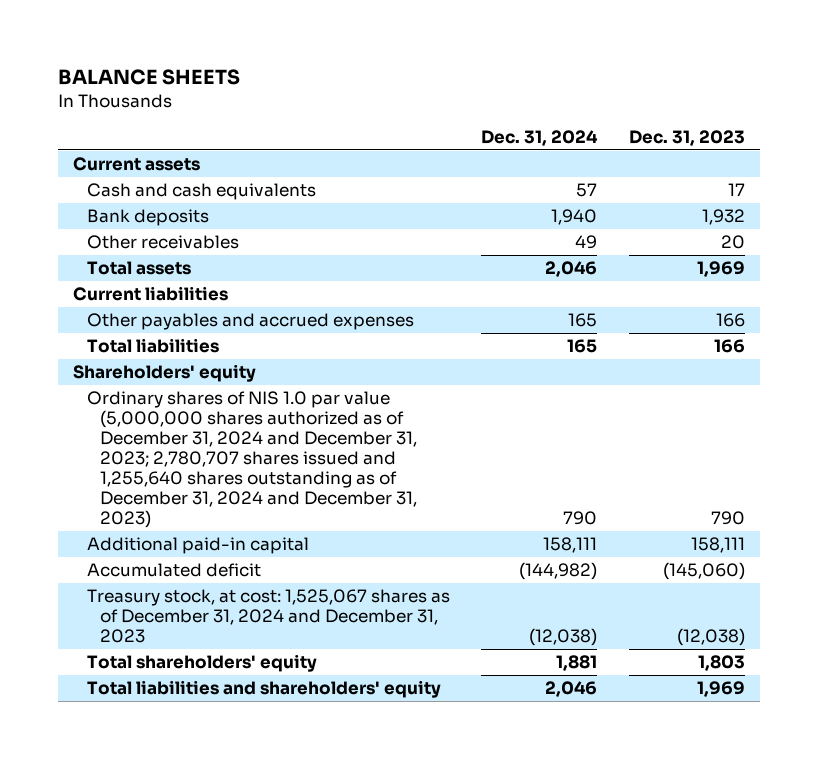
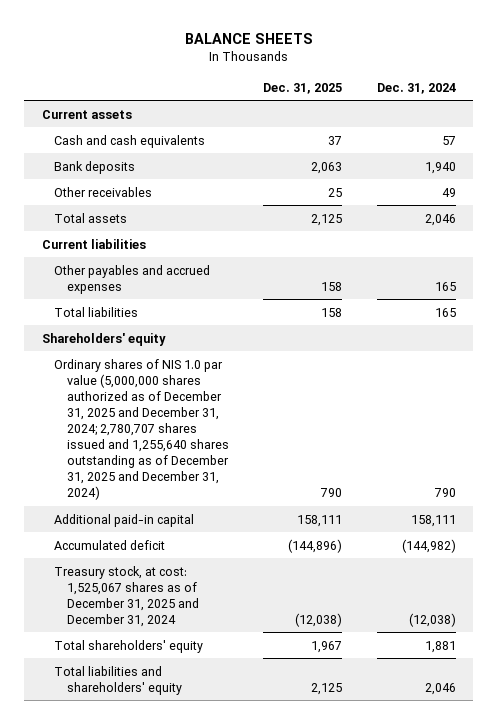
[628,130,745,147] Dec. 31, 2023 -> none
none -> [263,82,343,94] Dec. 31, 2025
[86,391,418,529] Ordinary shares of NIS 1.0 par value (5,000,000 shares authorized as of December 31, 2024 and December 31, 2023; 2,780,707 shares issued and 1,255,640 shares outstanding as of December 31, 2024 and December 31, 2023) -> [54,358,229,501] Ordinary shares of NIS 1.0 par value (5,000,000 shares authorized as of December 31, 2025 and December 31, 2024; 2,780,707 shares issued and 1,255,640 shares outstanding as of December 31, 2025 and December 31, 2024)
[86,589,450,644] Treasury stock, at cost: 1,525,067 shares as of December 31, 2024 and December 31, 2023 -> [54,565,199,627] Treasury stock, at cost: 1,525,067 shares as of December 31, 2025 and December 31, 2024

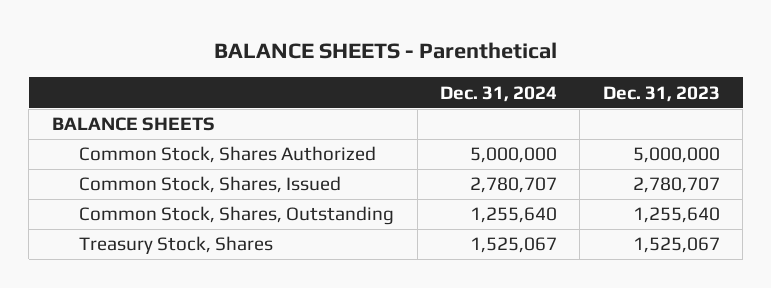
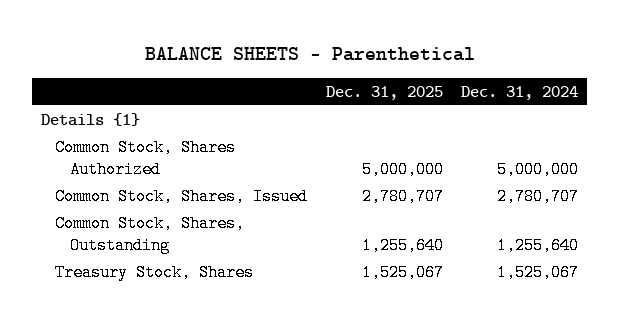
[602,85,720,102] Dec. 31, 2023 -> none
none -> [325,85,443,100] Dec. 31, 2025
[51,117,215,132] BALANCE SHEETS -> [40,112,140,126] Details {1}

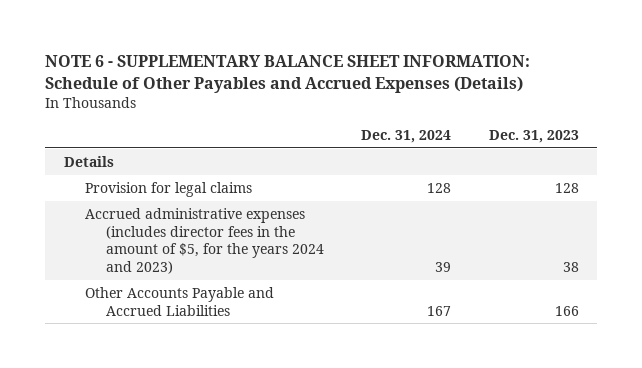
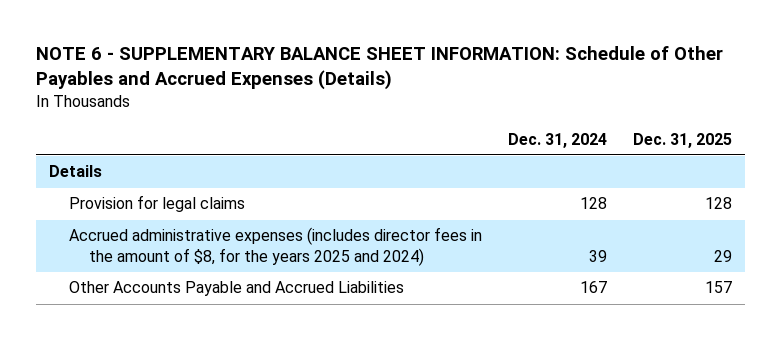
[488,129,579,143] Dec. 31, 2023 -> none
none -> [632,132,732,148] Dec. 31, 2025
[84,208,324,274] Accrued administrative expenses (includes director fees in the amount of $5, for the years 2024 and 2023) -> [68,227,482,266] Accrued administrative expenses (includes director fees in the amount of $8, for the years 2025 and 2024)

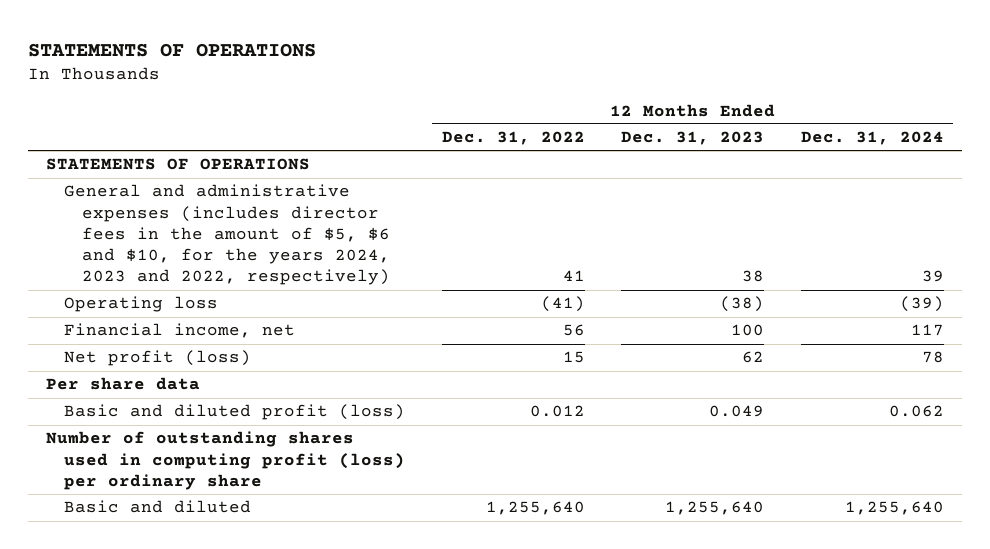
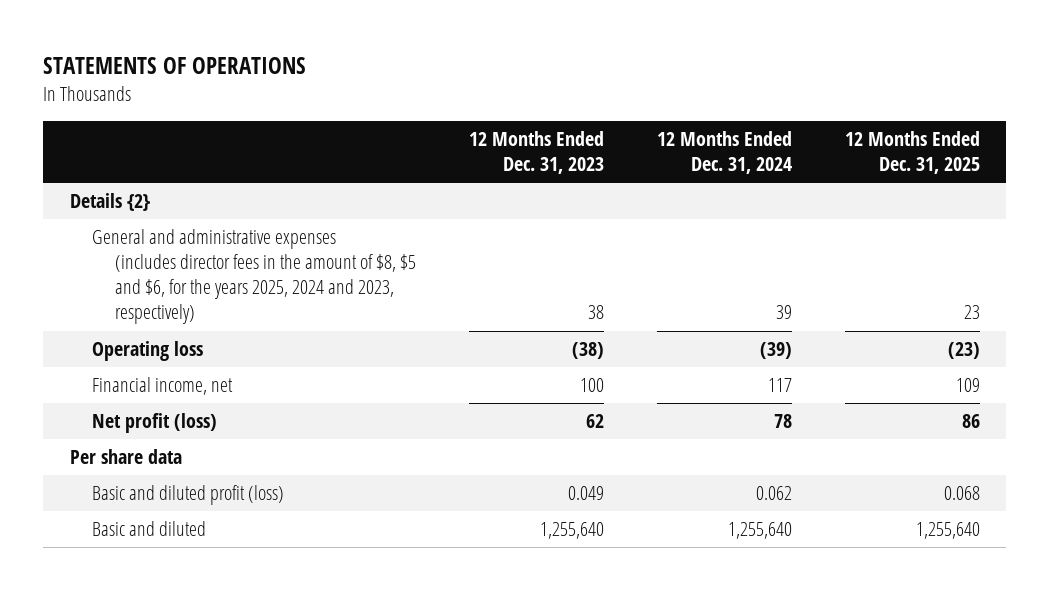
[441,131,585,146] Dec. 31, 2022 -> none
none -> [844,130,980,174] 12 Months Ended Dec. 31, 2025
[46,158,311,171] STATEMENTS OF OPERATIONS -> [69,193,150,212] Details {2}
[64,184,390,286] General and administrative expenses (includes director fees in the amount of $5, $6 and $10, for the years 2024, 2023 and 2022, respectively) -> [92,229,417,325] General and administrative expenses (includes director fees in the amount of $8, $5 and $6, for the years 2025, 2024 and 2023, respectively)
[46,431,406,490] Number of outstanding shares used in computing profit (loss) per ordinary share -> none

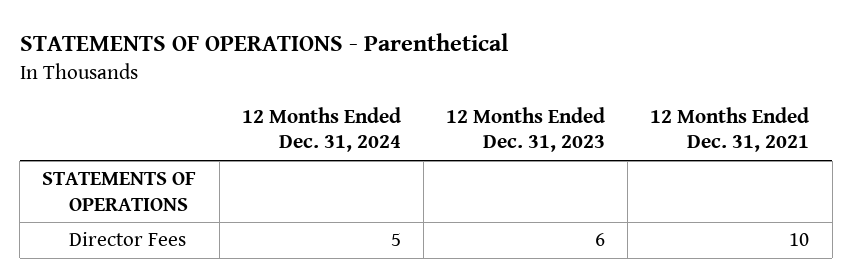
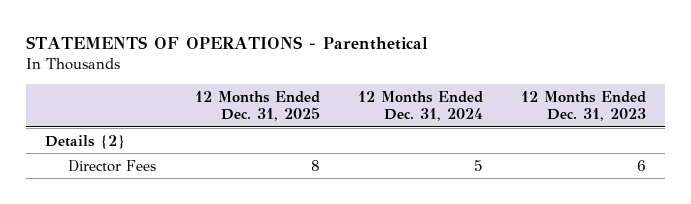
[650,107,810,153] 12 Months Ended Dec. 31, 2021 -> none
none -> [194,90,320,122] 12 Months Ended Dec. 31, 2025
[42,172,197,211] STATEMENTS OF OPERATIONS -> [45,134,126,149] Details {2}

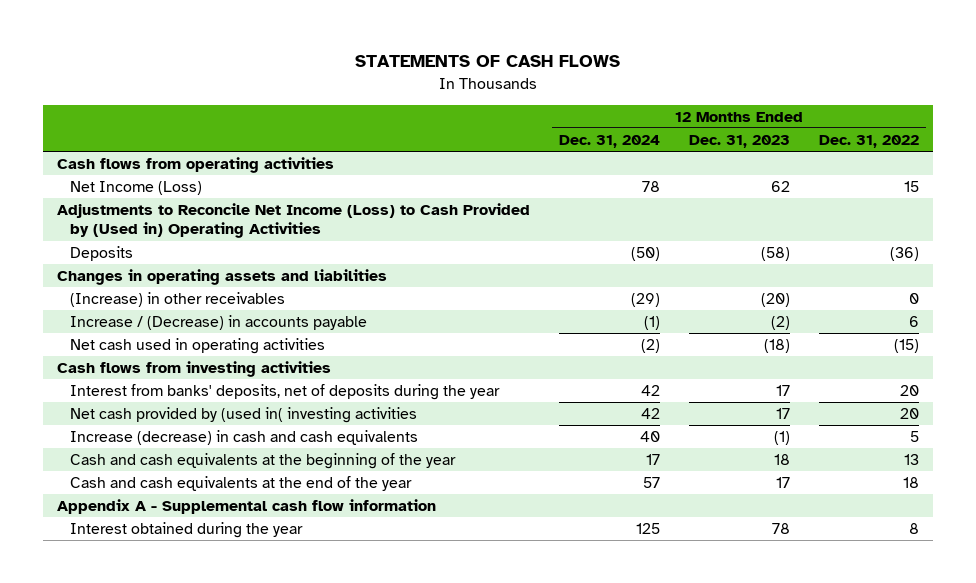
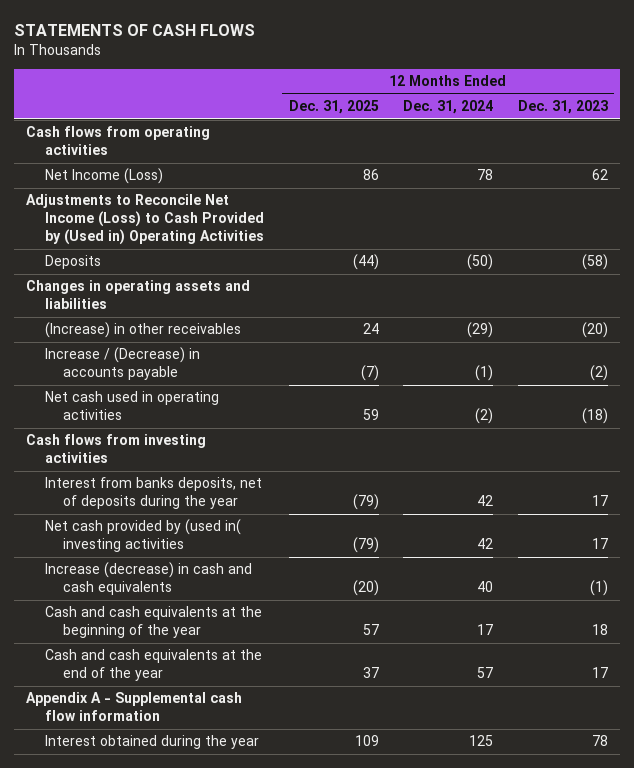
[818,134,919,148] Dec. 31, 2022 -> none
none -> [288,99,379,114] Dec. 31, 2025
[70,384,501,401] Interest from banks' deposits, net of deposits during the year -> [44,477,262,510] Interest from banks deposits, net of deposits during the year

